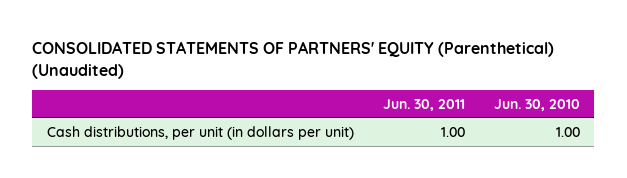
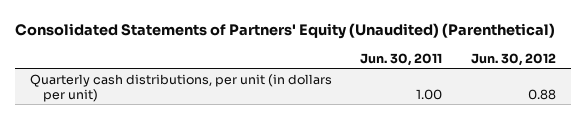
[32,41,555,79] CONSOLIDATED STATEMENTS OF PARTNERS' EQUITY (Parenthetical) (Unaudited) -> [15,22,556,39] Consolidated Statements of Partners' Equity (Unaudited) (Parenthetical)
[493,98,580,111] Jun. 30, 2010 -> none
none -> [471,52,557,66] Jun. 30, 2012
[46,125,354,140] Cash distributions, per unit (in dollars per unit) -> [29,73,332,102] Quarterly cash distributions, per unit (in dollars per unit)

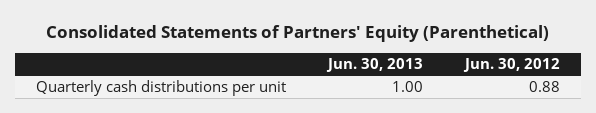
[15,22,556,39] Consolidated Statements of Partners' Equity (Unaudited) (Parenthetical) -> [46,25,550,43] Consolidated Statements of Partners' Equity (Parenthetical)
[360,52,443,66] Jun. 30, 2011 -> none
none -> [326,58,424,73] Jun. 30, 2013
[29,73,332,102] Quarterly cash distributions, per unit (in dollars per unit) -> [36,80,287,97] Quarterly cash distributions per unit

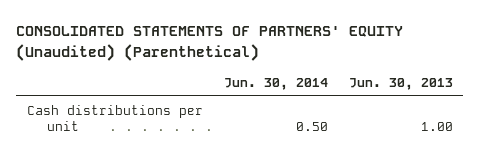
[46,25,550,43] Consolidated Statements of Partners' Equity (Parenthetical) -> [16,26,404,61] CONSOLIDATED STATEMENTS OF PARTNERS' EQUITY (Unaudited) (Parenthetical)
[463,58,561,73] Jun. 30, 2012 -> none
none -> [223,78,328,91] Jun. 30, 2014
[36,80,287,97] Quarterly cash distributions per unit -> [26,104,203,132] Cash distributions per unit

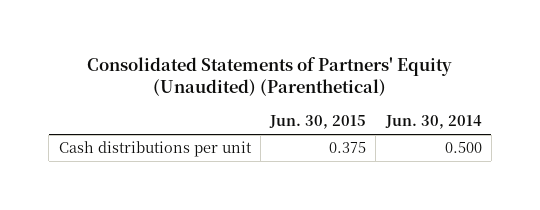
[16,26,404,61] CONSOLIDATED STATEMENTS OF PARTNERS' EQUITY (Unaudited) (Parenthetical) -> [87,57,453,97] Consolidated Statements of Partners' Equity (Unaudited) (Parenthetical)
[348,78,453,91] Jun. 30, 2013 -> none
none -> [269,115,367,130] Jun. 30, 2015
[295,122,328,132] 0.50 -> [444,142,482,154] 0.500

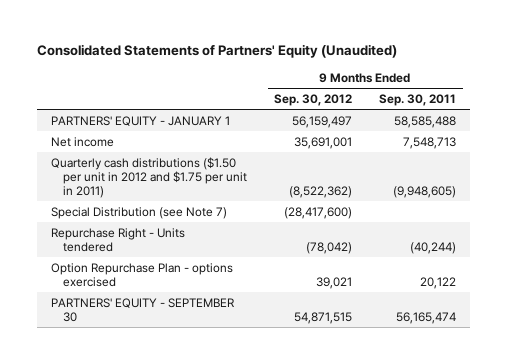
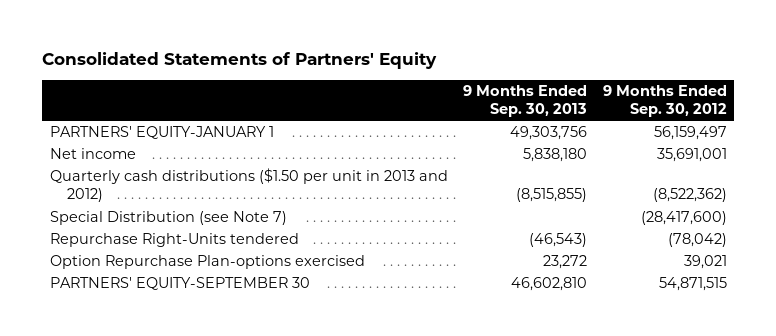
[37,44,398,59] Consolidated Statements of Partners' Equity (Unaudited) -> [42,51,438,69] Consolidated Statements of Partners' Equity
[379,93,457,106] Sep. 30, 2011 -> none
none -> [463,84,588,117] 9 Months Ended Sep. 30, 2013
[50,115,230,126] PARTNERS' EQUITY - JANUARY 1 -> [49,126,274,140] PARTNERS' EQUITY-JANUARY 1
[50,156,248,198] Quarterly cash distributions ($1.50 per unit in 2012 and $1.75 per unit in 2011) -> [49,168,448,203] Quarterly cash distributions ($1.50 per unit in 2013 and 2012)
[50,227,185,252] Repurchase Right - Units tendered -> [49,233,299,248] Repurchase Right-Units tendered
[50,262,233,287] Option Repurchase Plan - options exercised -> [49,255,365,270] Option Repurchase Plan-options exercised
[50,297,235,322] PARTNERS' EQUITY - SEPTEMBER 30 -> [49,277,310,291] PARTNERS' EQUITY-SEPTEMBER 30

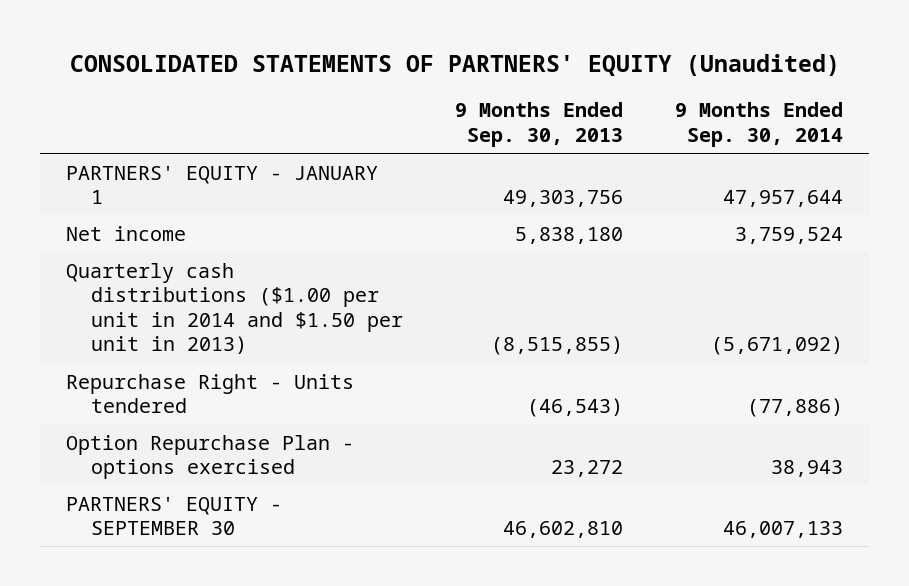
[42,51,438,69] Consolidated Statements of Partners' Equity -> [69,53,840,76] CONSOLIDATED STATEMENTS OF PARTNERS' EQUITY (Unaudited)
[602,84,727,117] 9 Months Ended Sep. 30, 2012 -> none
none -> [674,102,843,147] 9 Months Ended Sep. 30, 2014
[49,126,274,140] PARTNERS' EQUITY-JANUARY 1 -> [66,165,379,205] PARTNERS' EQUITY - JANUARY 1
[49,211,287,226] Special Distribution (see Note 7) -> none
[49,168,448,203] Quarterly cash distributions ($1.50 per unit in 2013 and 2012) -> [66,262,404,355] Quarterly cash distributions ($1.00 per unit in 2014 and $1.50 per unit in 2013)
[49,233,299,248] Repurchase Right-Units tendered -> [66,373,355,414] Repurchase Right - Units tendered
[49,255,365,270] Option Repurchase Plan-options exercised -> [66,434,355,480] Option Repurchase Plan - options exercised
[49,277,310,291] PARTNERS' EQUITY-SEPTEMBER 30 -> [66,496,283,536] PARTNERS' EQUITY - SEPTEMBER 30

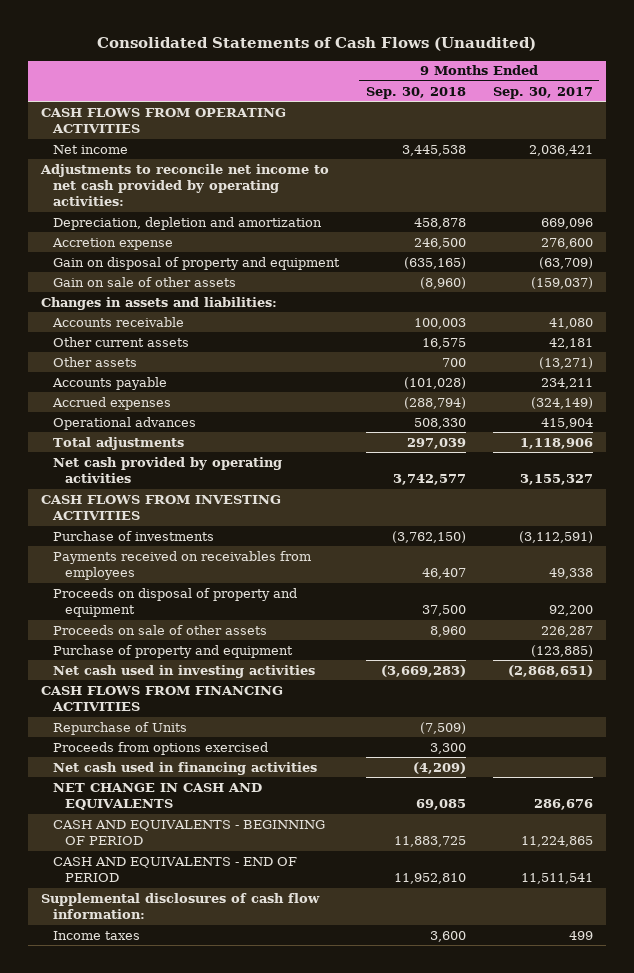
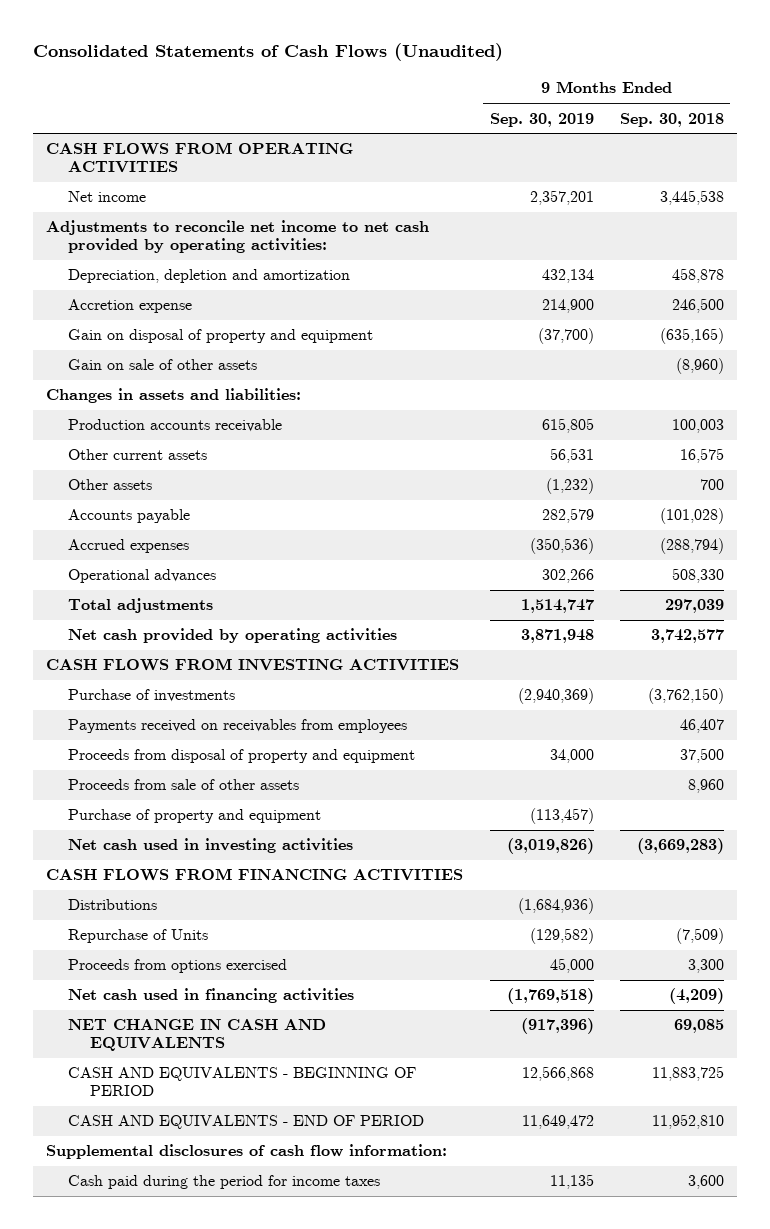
[492,86,593,99] Sep. 30, 2017 -> none
none -> [489,112,594,127] Sep. 30, 2019
[52,316,185,327] Accounts receivable -> [68,419,283,433] Production accounts receivable
[53,587,298,618] Proceeds on disposal of property and equipment -> [68,749,416,764] Proceeds from disposal of property and equipment
[53,624,268,635] Proceeds on sale of other assets -> [68,779,300,791] Proceeds from sale of other assets
none -> [68,899,158,911] Distributions
[53,930,141,940] Income taxes -> [68,1175,381,1190] Cash paid during the period for income taxes

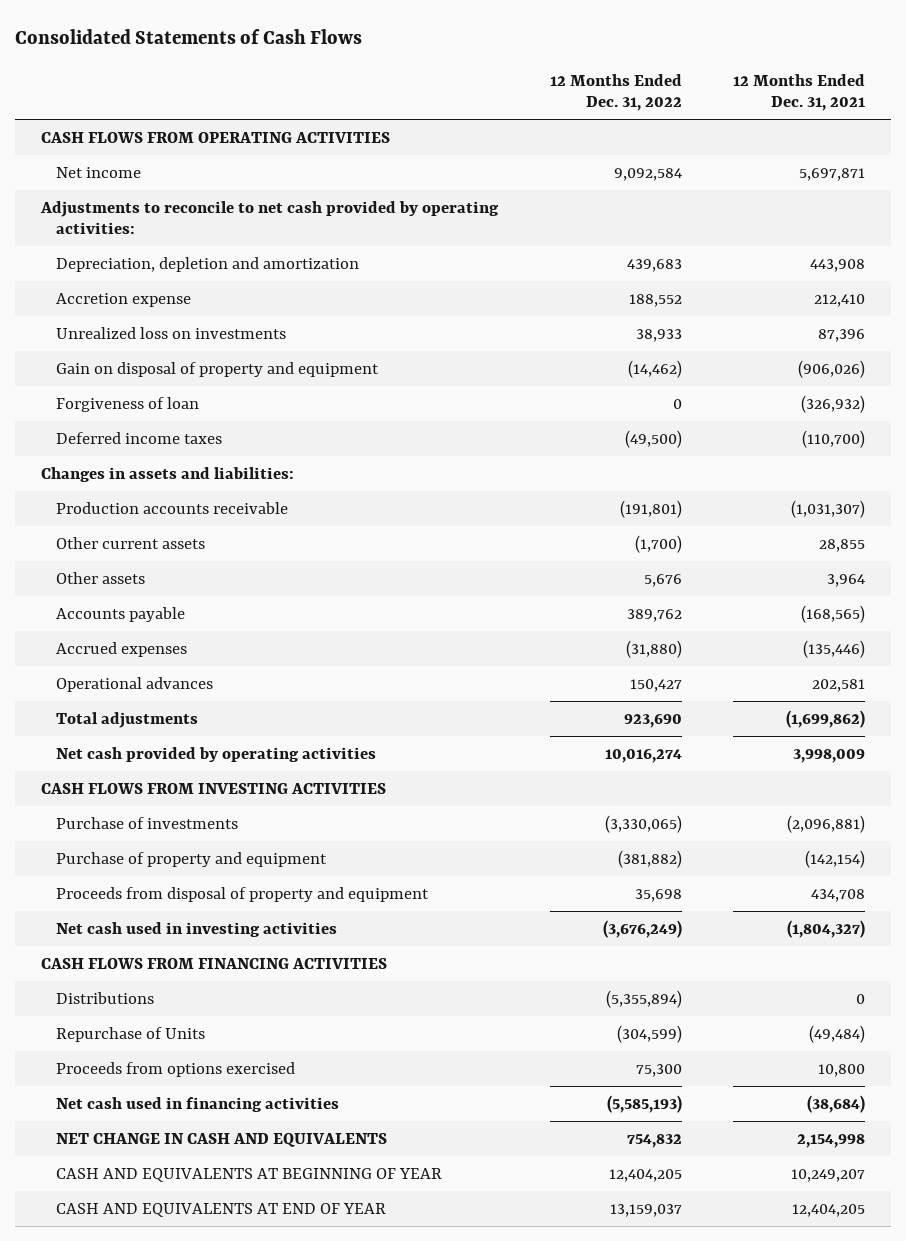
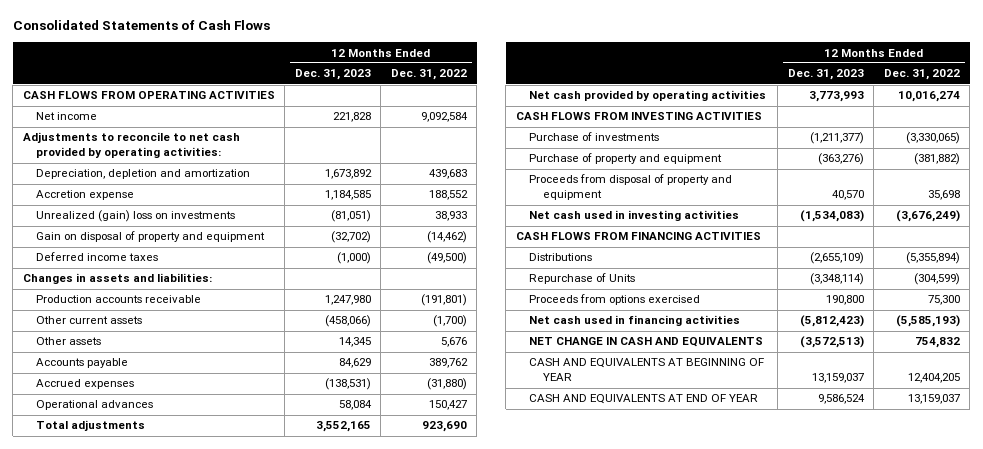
[733,73,866,112] 12 Months Ended Dec. 31, 2021 -> none
none -> [294,69,371,81] Dec. 31, 2023
[56,326,287,339] Unrealized loss on investments -> [36,210,236,223] Unrealized (gain) loss on investments
[56,396,200,412] Forgiveness of loan -> none

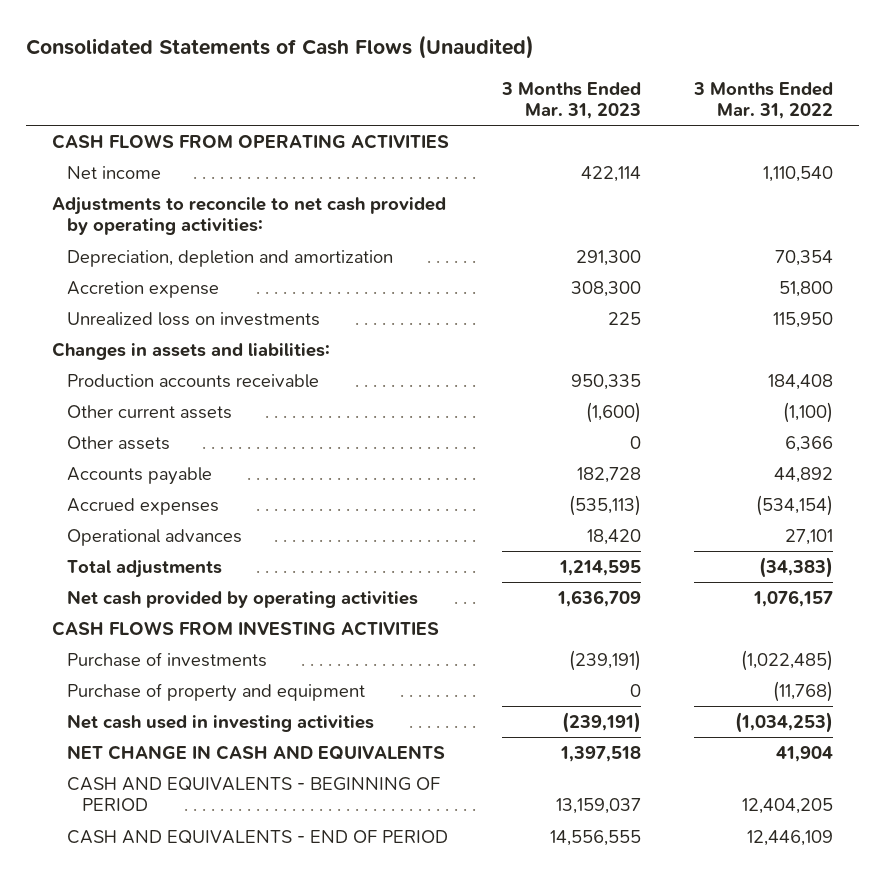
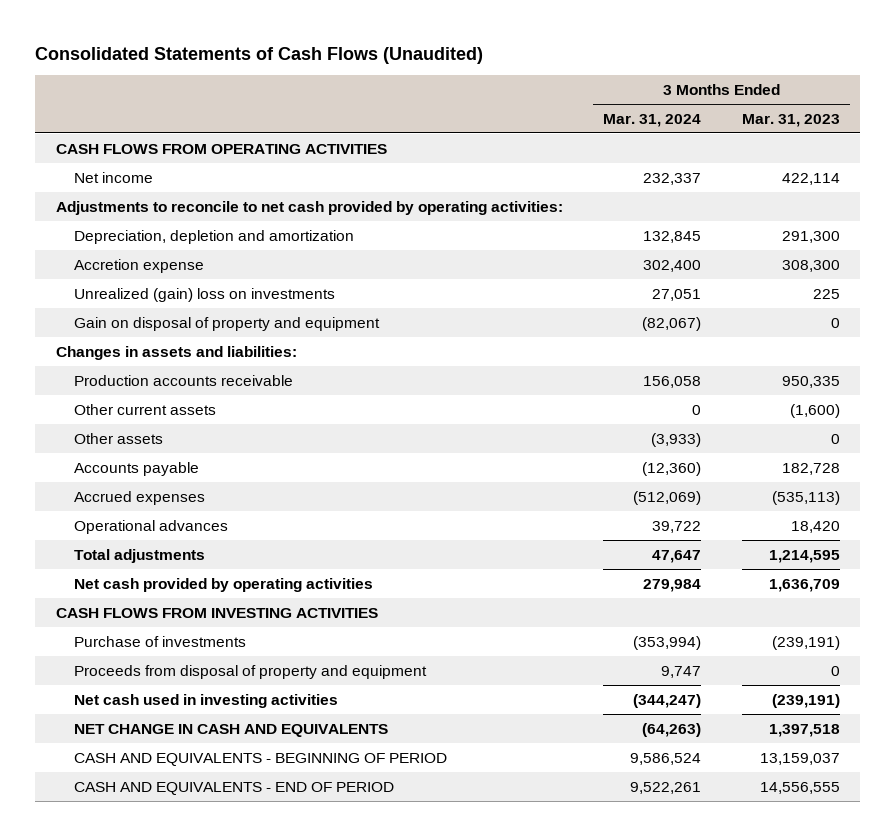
[692,81,833,119] 3 Months Ended Mar. 31, 2022 -> none
none -> [603,113,702,127] Mar. 31, 2024
[66,311,320,326] Unrealized loss on investments -> [73,287,335,302] Unrealized (gain) loss on investments
none -> [73,316,380,331] Gain on disposal of property and equipment
[66,682,365,702] Purchase of property and equipment -> [73,664,427,679] Proceeds from disposal of property and equipment

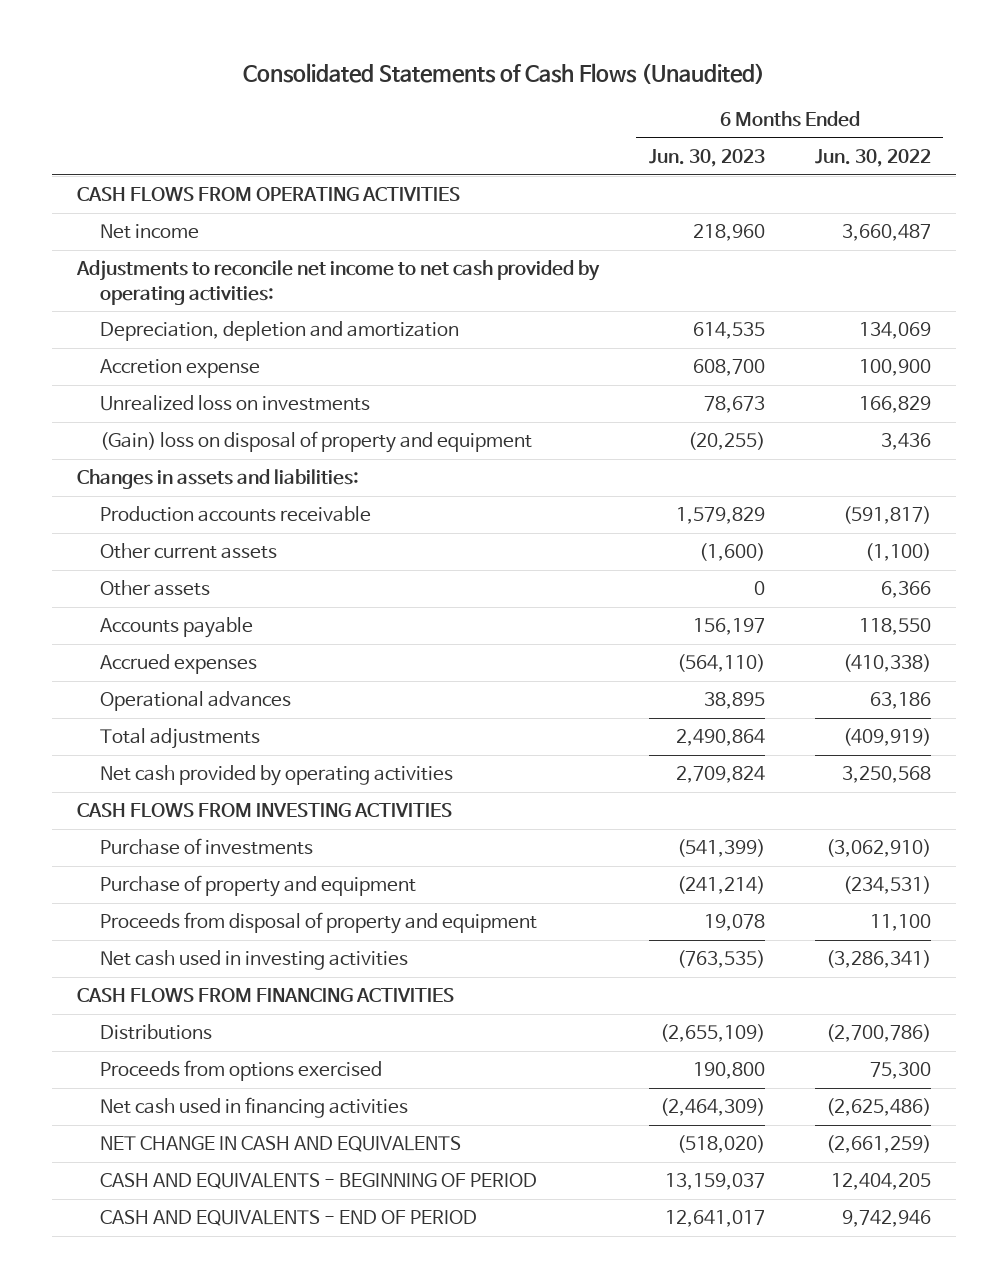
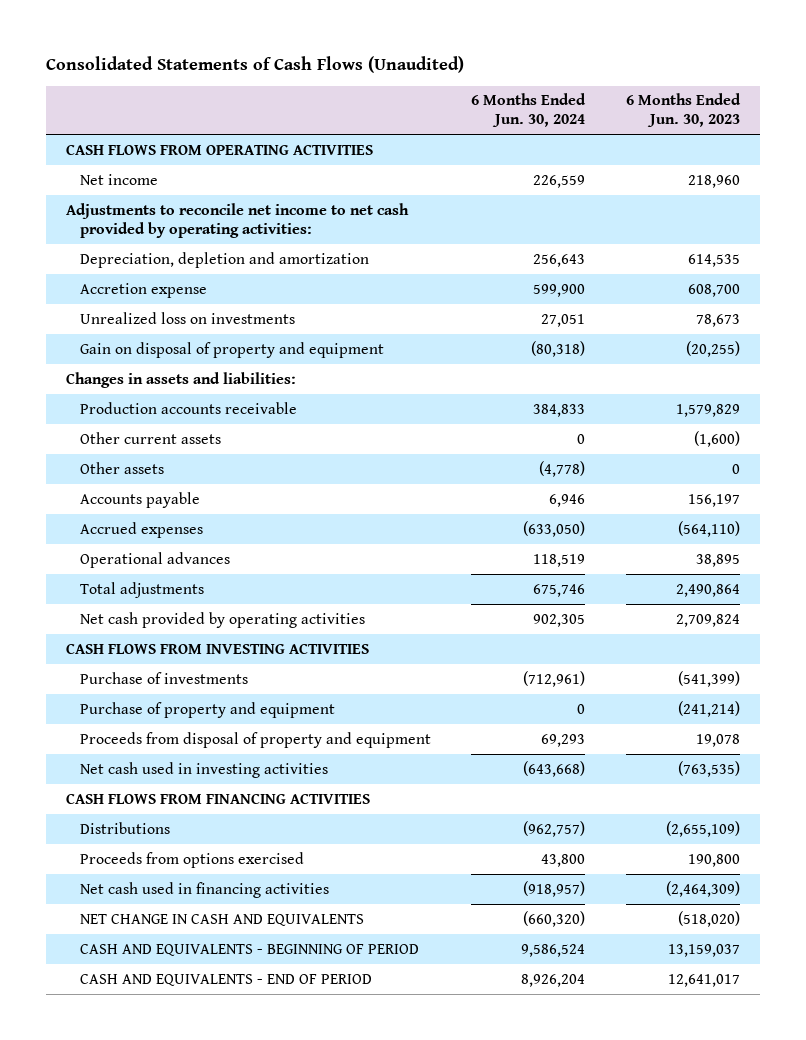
[814,149,931,168] Jun. 30, 2022 -> none
none -> [471,93,587,128] 6 Months Ended Jun. 30, 2024
[100,431,533,454] (Gain) loss on disposal of property and equipment -> [80,341,385,358] Gain on disposal of property and equipment

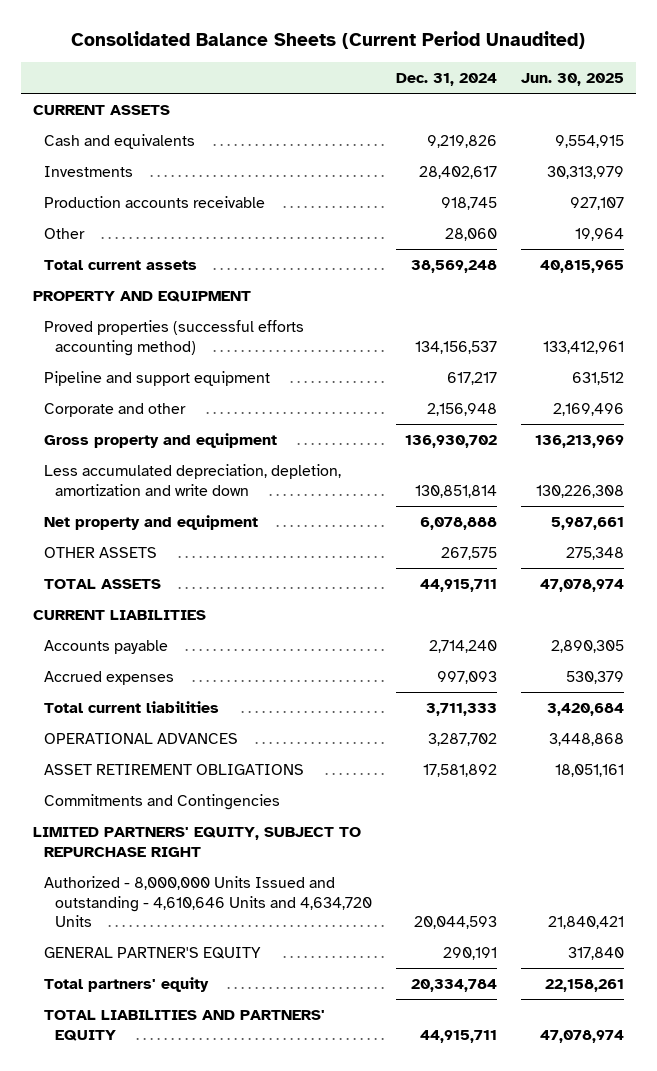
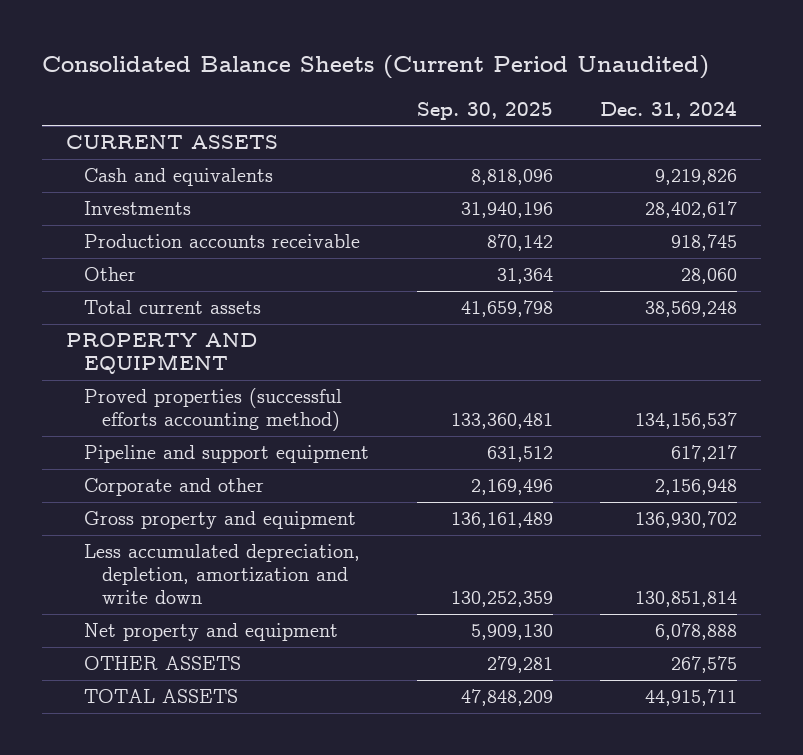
[521,72,625,86] Jun. 30, 2025 -> none
none -> [416,101,553,120] Sep. 30, 2025
[32,610,206,621] CURRENT LIABILITIES -> none
[43,640,168,655] Accounts payable -> none
[43,671,174,686] Accrued expenses -> none
[43,701,219,714] Total current liabilities -> none
[43,733,238,745] OPERATIONAL ADVANCES -> none
[43,764,304,776] ASSET RETIREMENT OBLIGATIONS -> none
[43,794,280,811] Commitments and Contingencies -> none
[32,827,361,857] LIMITED PARTNERS' EQUITY, SUBJECT TO REPURCHASE RIGHT -> none
[43,876,373,927] Authorized - 8,000,000 Units Issued and outstanding - 4,610,646 Units and 4,634,720 Units -> none
[43,947,261,960] GENERAL PARTNER'S EQUITY -> none
[43,977,209,993] Total partners' equity -> none
[43,1010,325,1041] TOTAL LIABILITIES AND PARTNERS' EQUITY -> none

